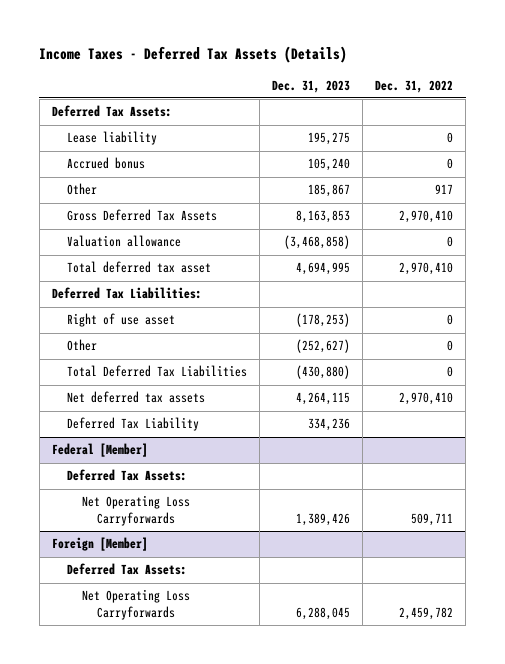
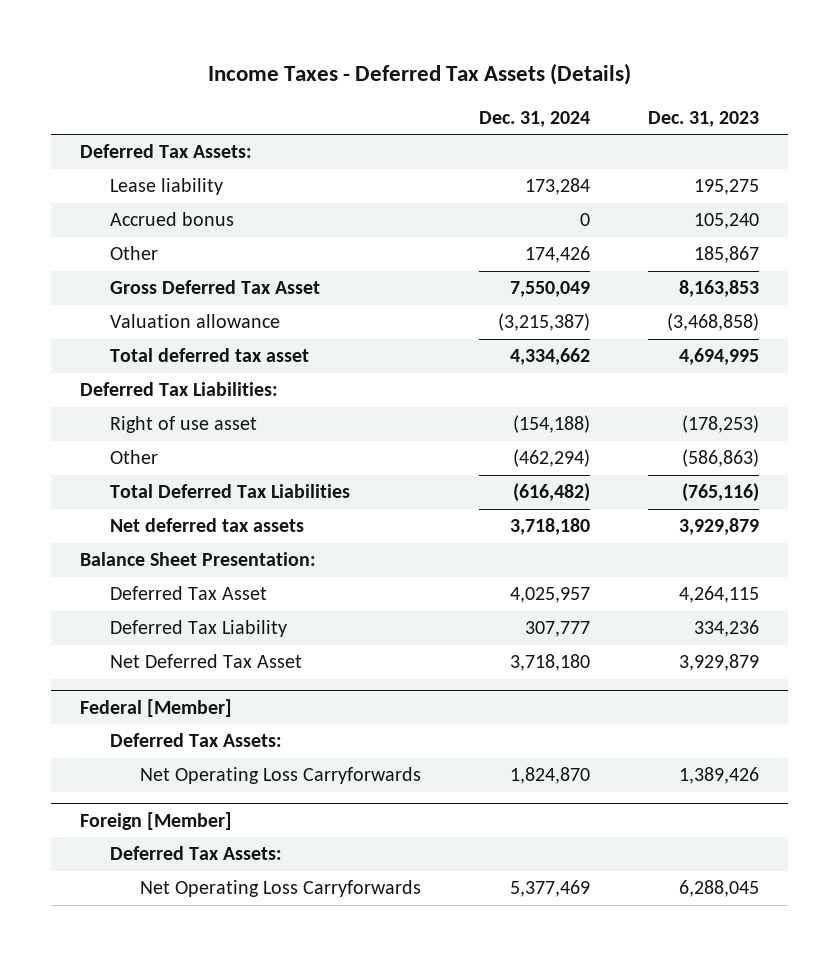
[374,79,453,93] Dec. 31, 2022 -> none
none -> [479,110,591,127] Dec. 31, 2024
[66,209,217,222] Gross Deferred Tax Assets -> [110,280,321,295] Gross Deferred Tax Asset
[295,339,350,354] (252,627) -> [682,449,760,468] (586,863)
[295,365,350,380] (430,880) -> [682,483,760,503] (765,116)
[295,392,350,406] 4,264,115 -> [679,518,760,536] 3,929,879
none -> [79,552,316,567] Balance Sheet Presentation:
none -> [110,586,268,601] Deferred Tax Asset
none -> [110,654,303,669] Net Deferred Tax Asset

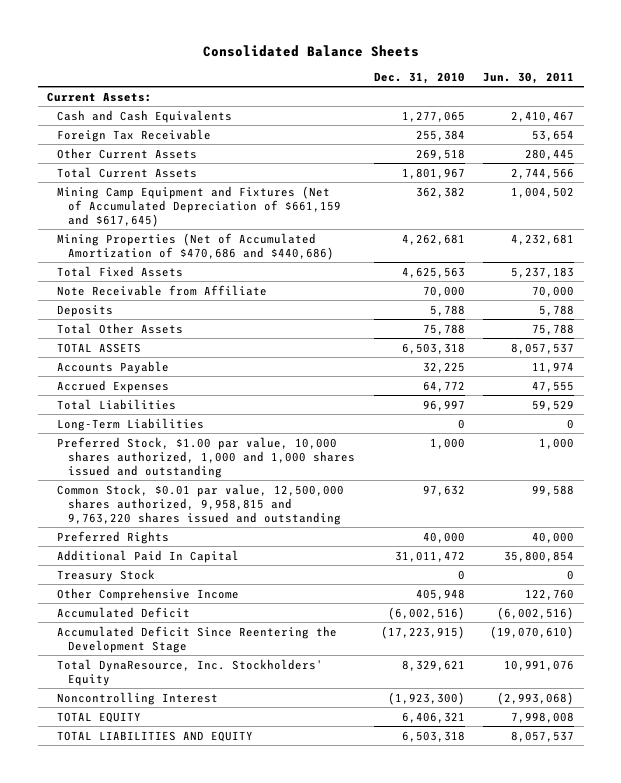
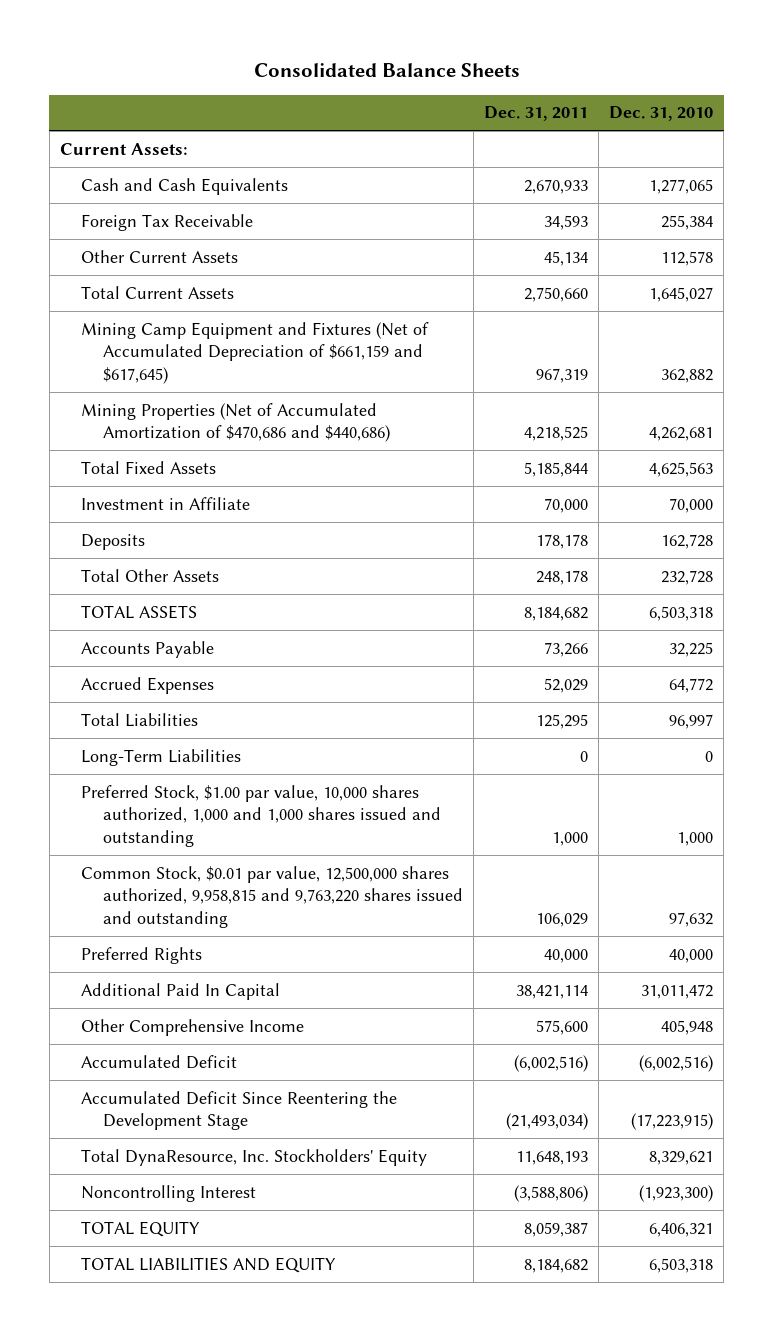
[483,71,575,84] Jun. 30, 2011 -> none
none -> [484,106,589,122] Dec. 31, 2011
[415,148,465,160] 269,518 -> [661,250,714,266] 112,578
[401,167,465,179] 1,801,967 -> [649,286,714,302] 1,645,027
[415,186,465,198] 362,382 -> [661,369,714,384] 362,882
[57,284,268,296] Note Receivable from Affiliate -> [81,496,251,510] Investment in Affiliate
[429,304,465,316] 5,788 -> [661,533,714,549] 162,728
[422,323,465,335] 75,788 -> [661,569,714,585] 232,728
[57,568,156,582] Treasury Stock -> none

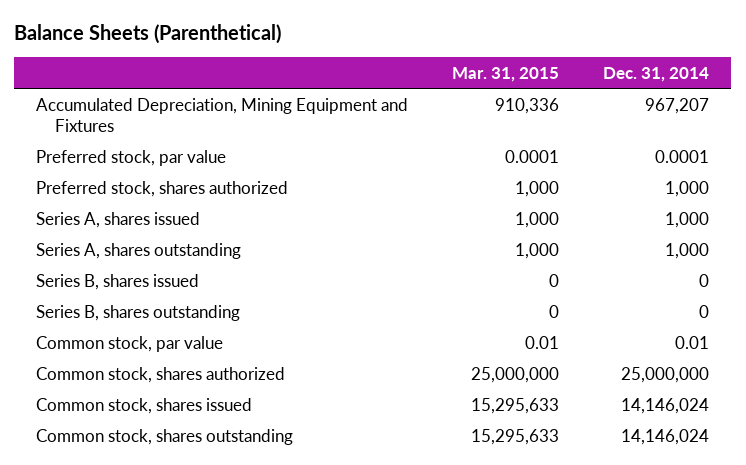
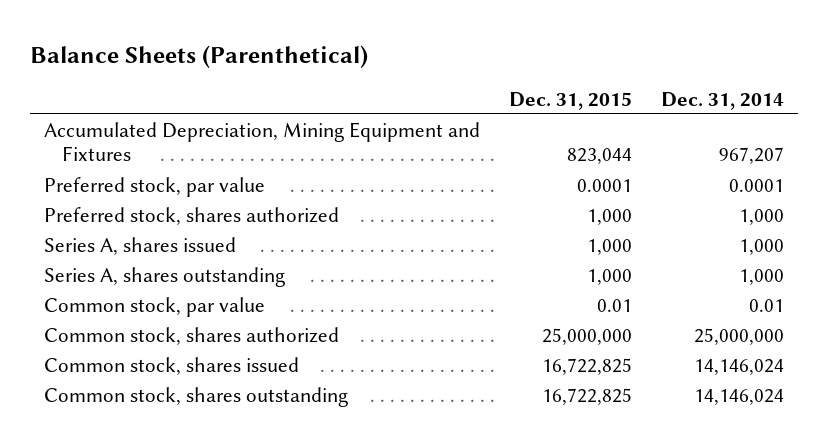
[452,66,560,82] Mar. 31, 2015 -> none
none -> [508,91,632,110] Dec. 31, 2015
[36,273,200,290] Series B, shares issued -> none
[36,304,241,321] Series B, shares outstanding -> none

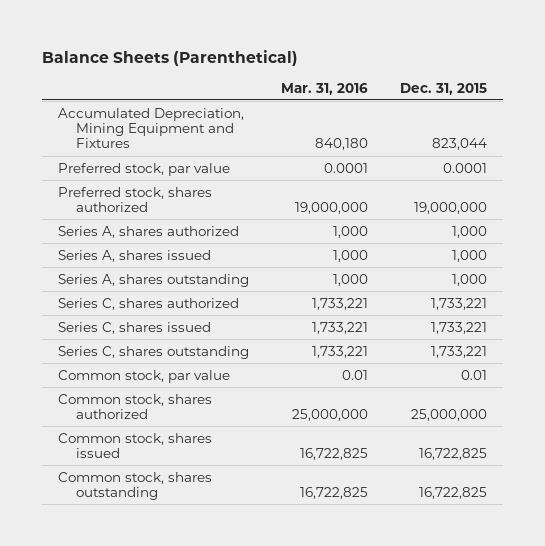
[660,91,784,110] Dec. 31, 2014 -> none
none -> [281,82,369,95] Mar. 31, 2016
[586,208,632,225] 1,000 -> [414,201,488,214] 19,000,000
none -> [57,225,239,238] Series A, shares authorized
none -> [57,297,239,310] Series C, shares authorized
none -> [57,321,211,334] Series C, shares issued
none -> [57,345,249,359] Series C, shares outstanding

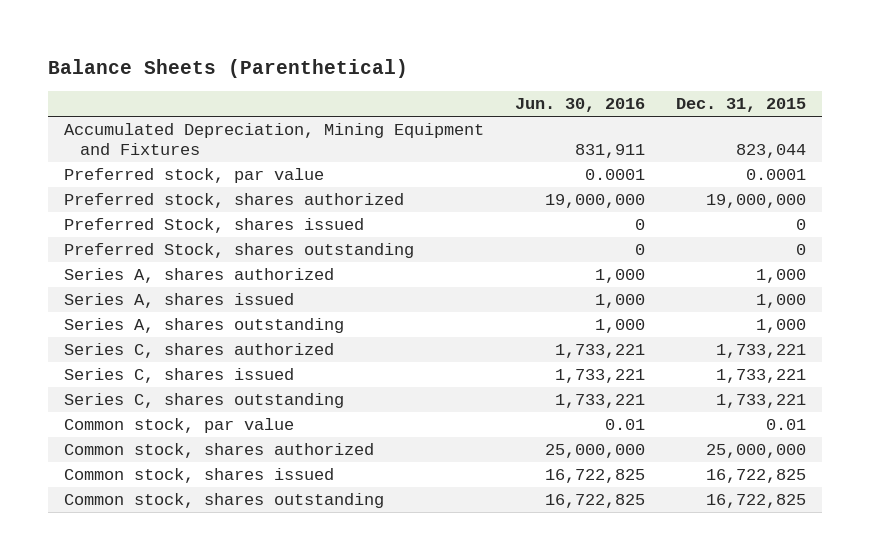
[281,82,369,95] Mar. 31, 2016 -> none
none -> [515,98,646,113] Jun. 30, 2016
none -> [63,218,364,234] Preferred Stock, shares issued
none -> [63,243,414,259] Preferred Stock, shares outstanding

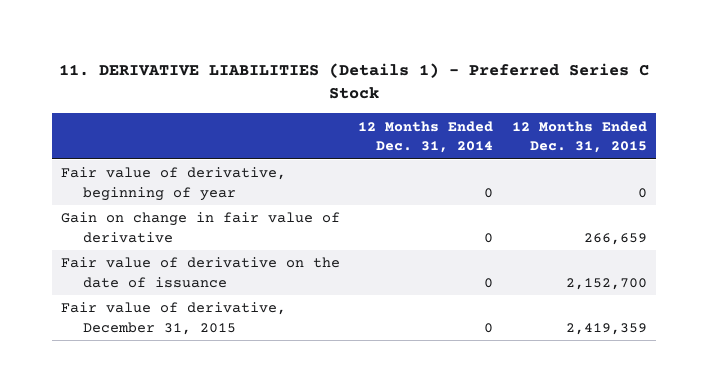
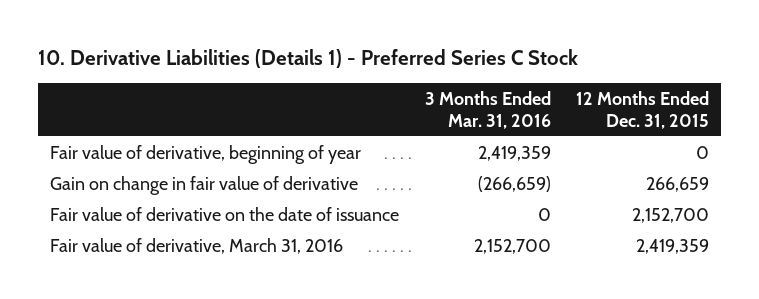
[58,63,649,100] 11. DERIVATIVE LIABILITIES (Details 1) - Preferred Series C Stock -> [37,49,578,69] 10. Derivative Liabilities (Details 1) - Preferred Series C Stock
[358,120,494,154] 12 Months Ended Dec. 31, 2014 -> none
none -> [424,90,551,129] 3 Months Ended Mar. 31, 2016
[61,302,287,335] Fair value of derivative, December 31, 2015 -> [50,237,344,254] Fair value of derivative, March 31, 2016

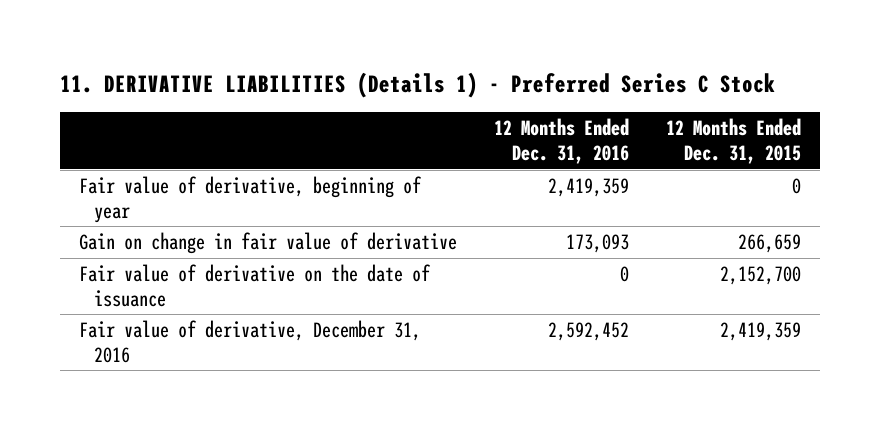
[37,49,578,69] 10. Derivative Liabilities (Details 1) - Preferred Series C Stock -> [60,71,776,98] 11. DERIVATIVE LIABILITIES (Details 1) - Preferred Series C Stock
[424,90,551,129] 3 Months Ended Mar. 31, 2016 -> none
none -> [493,118,629,164] 12 Months Ended Dec. 31, 2016
[50,237,344,254] Fair value of derivative, March 31, 2016 -> [78,320,421,363] Fair value of derivative, December 31, 2016

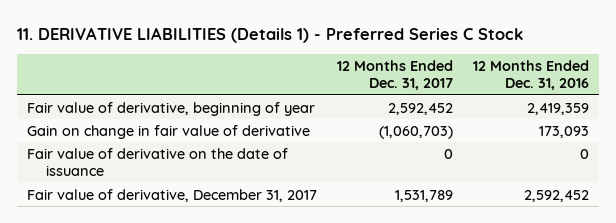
[666,118,802,164] 12 Months Ended Dec. 31, 2015 -> none
none -> [337,59,454,91] 12 Months Ended Dec. 31, 2017
[78,320,421,363] Fair value of derivative, December 31, 2016 -> [27,188,318,202] Fair value of derivative, December 31, 2017

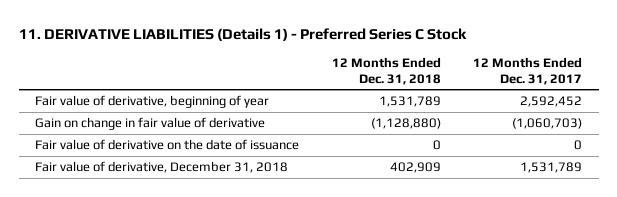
[473,59,590,91] 12 Months Ended Dec. 31, 2016 -> none
none -> [331,57,441,85] 12 Months Ended Dec. 31, 2018
[27,188,318,202] Fair value of derivative, December 31, 2017 -> [34,161,288,174] Fair value of derivative, December 31, 2018

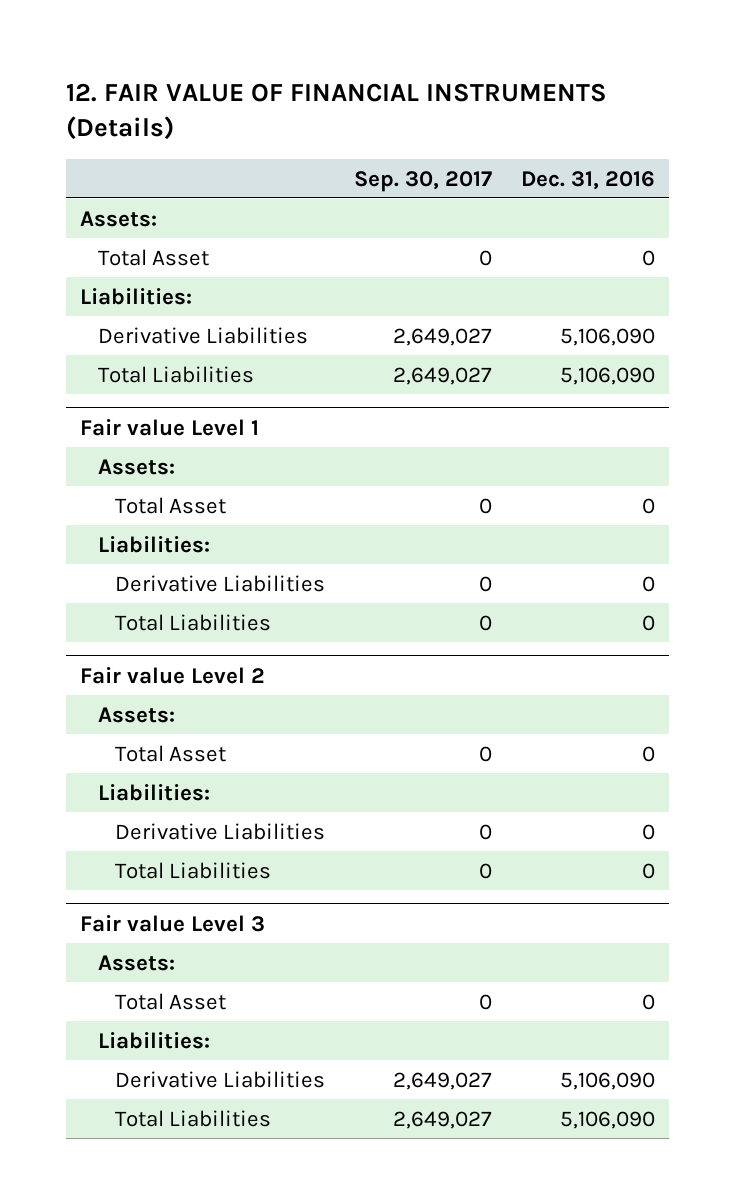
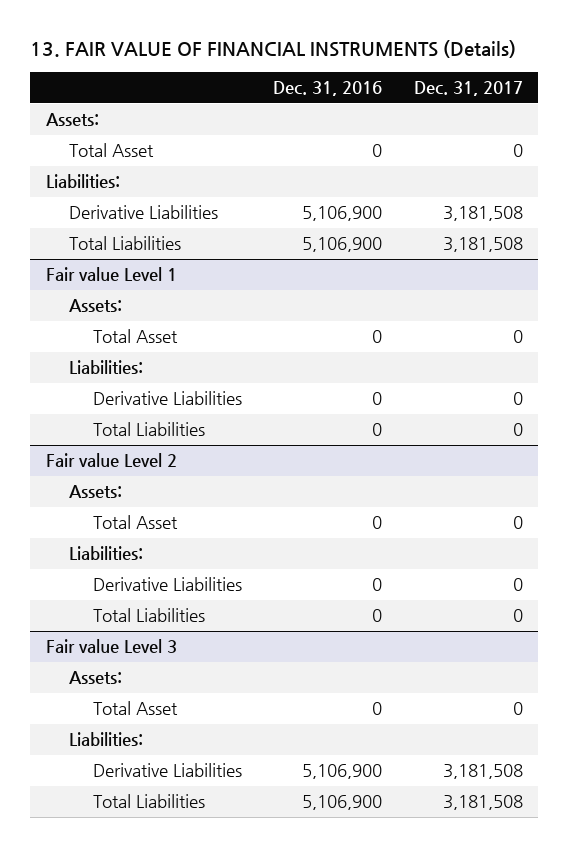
[65,83,607,141] 12. FAIR VALUE OF FINANCIAL INSTRUMENTS (Details) -> [29,40,516,59] 13. FAIR VALUE OF FINANCIAL INSTRUMENTS (Details)
[353,170,492,192] Sep. 30, 2017 -> none
none -> [413,80,523,96] Dec. 31, 2017
[559,327,655,346] 5,106,090 -> [302,206,383,222] 5,106,900
[559,366,655,385] 5,106,090 -> [302,237,383,253] 5,106,900
[559,1071,655,1090] 5,106,090 -> [302,764,383,780] 5,106,900
[559,1110,655,1129] 5,106,090 -> [302,795,383,811] 5,106,900

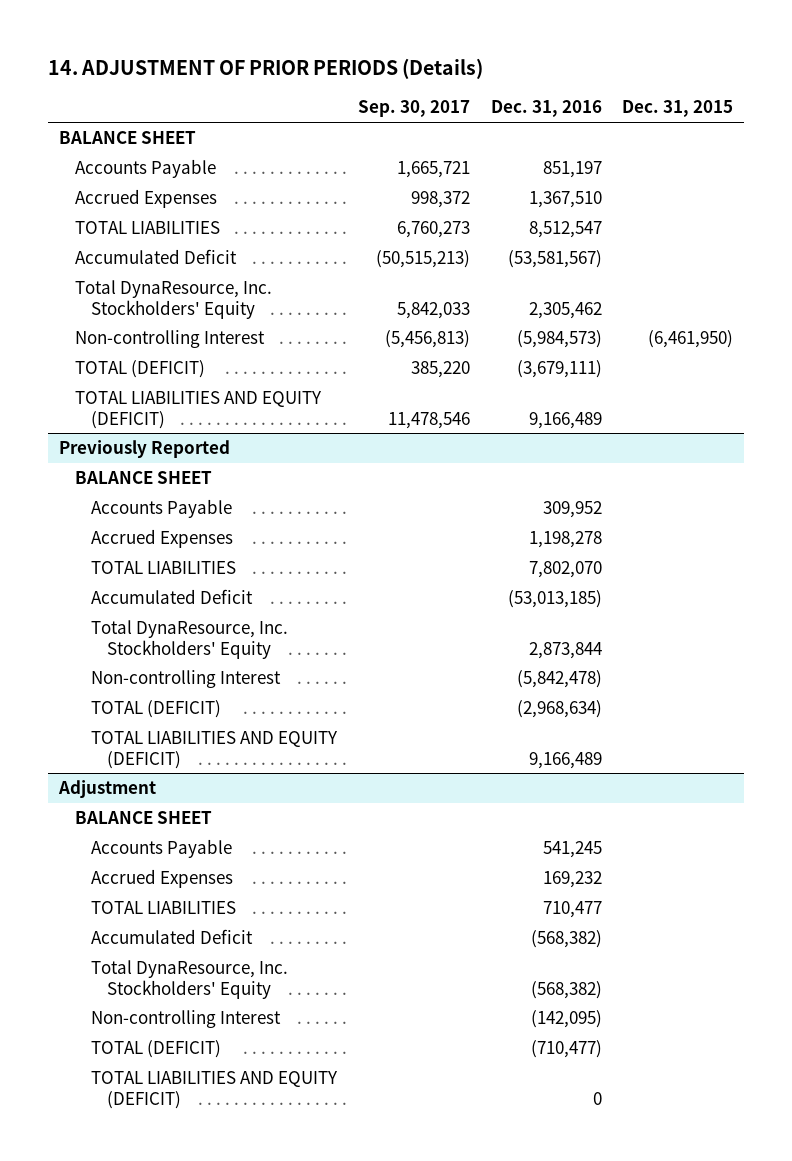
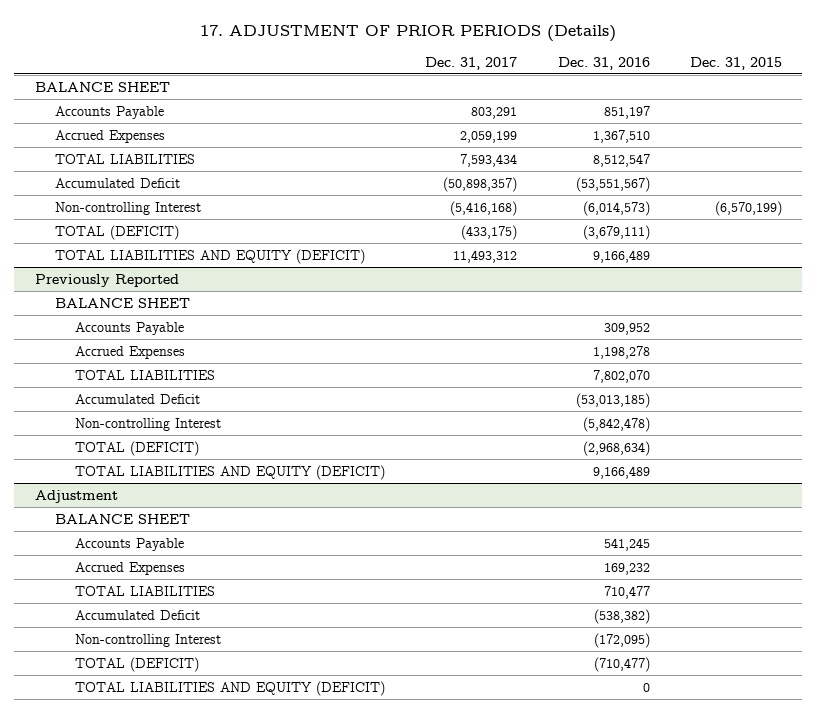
[48,57,484,79] 14. ADJUSTMENT OF PRIOR PERIODS (Details) -> [200,24,617,42] 17. ADJUSTMENT OF PRIOR PERIODS (Details)
[357,100,470,118] Sep. 30, 2017 -> none
none -> [425,56,518,70] Dec. 31, 2017
[74,280,272,319] Total DynaResource, Inc. Stockholders' Equity -> none
[507,250,602,269] (53,581,567) -> [575,176,650,192] (53,551,567)
[516,330,602,349] (5,984,573) -> [582,200,650,216] (6,014,573)
[648,330,734,349] (6,461,950) -> [715,200,783,216] (6,570,199)
[91,620,289,659] Total DynaResource, Inc. Stockholders' Equity -> none
[91,960,289,999] Total DynaResource, Inc. Stockholders' Equity -> none
[530,930,602,949] (568,382) -> [593,608,650,624] (538,382)
[530,1010,602,1029] (142,095) -> [593,632,650,648] (172,095)

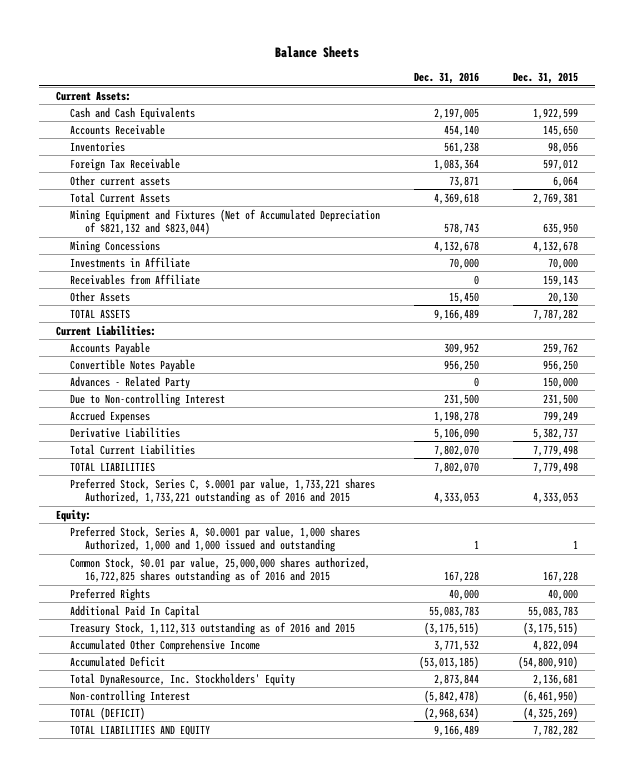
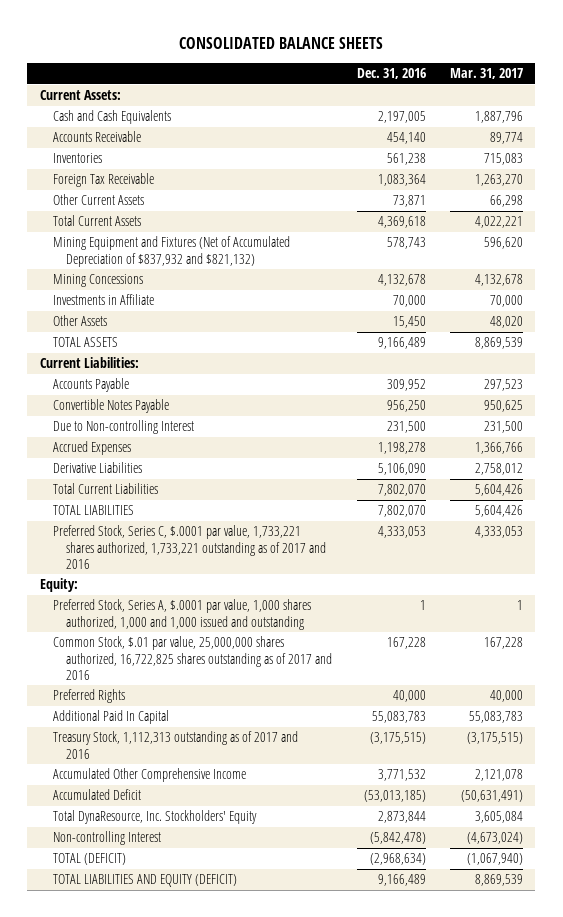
[275,46,360,59] Balance Sheets -> [179,37,384,50] CONSOLIDATED BALANCE SHEETS
[513,72,579,85] Dec. 31, 2015 -> none
none -> [450,68,524,80] Mar. 31, 2017
[70,174,171,186] Other current assets -> [52,194,144,206] Other Current Assets
[70,208,381,236] Mining Equipment and Fixtures (Net of Accumulated Depreciation of $821,132 and $823,044) -> [52,236,290,267] Mining Equipment and Fixtures (Net of Accumulated Depreciation of $837,932 and $821,132)
[70,273,201,285] Receivables from Affiliate -> none
[70,375,191,389] Advances - Related Party -> none
[70,477,376,505] Preferred Stock, Series C, $.0001 par value, 1,733,221 shares Authorized, 1,733,221 outstanding as of 2016 and 2015 -> [52,525,327,569] Preferred Stock, Series C, $.0001 par value, 1,733,221 shares authorized, 1,733,221 outstanding as of 2017 and 2016
[70,525,361,553] Preferred Stock, Series A, $0.0001 par value, 1,000 shares Authorized, 1,000 and 1,000 issued and outstanding -> [52,599,311,630] Preferred Stock, Series A, $.0001 par value, 1,000 shares authorized, 1,000 and 1,000 issued and outstanding
[70,556,371,584] Common Stock, $0.01 par value, 25,000,000 shares authorized, 16,722,825 shares outstanding as of 2016 and 2015 -> [52,636,333,680] Common Stock, $.01 par value, 25,000,000 shares authorized, 16,722,825 shares outstanding as of 2017 and 2016
[70,621,356,635] Treasury Stock, 1,112,313 outstanding as of 2016 and 2015 -> [52,731,298,759] Treasury Stock, 1,112,313 outstanding as of 2017 and 2016
[70,724,211,736] TOTAL LIABILITIES AND EQUITY -> [52,874,237,888] TOTAL LIABILITIES AND EQUITY (DEFICIT)

